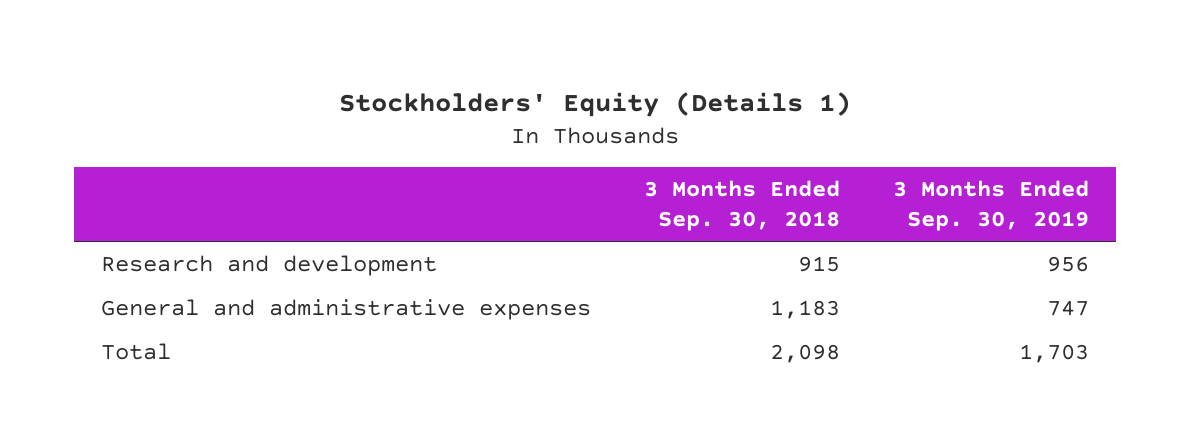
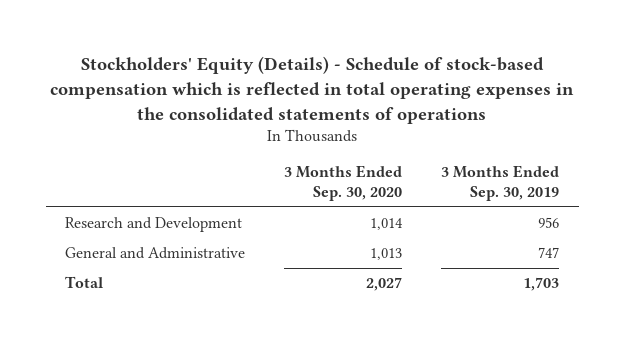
[339,92,852,118] Stockholders' Equity (Details 1) -> [50,56,575,124] Stockholders' Equity (Details) - Schedule of stock-based compensation which is reflected in total operating expenses in the consolidated statements of operations
[644,180,841,232] 3 Months Ended Sep. 30, 2018 -> none
none -> [284,165,403,202] 3 Months Ended Sep. 30, 2020
[100,255,437,277] Research and development -> [65,217,243,233] Research and Development
[100,299,591,321] General and administrative expenses -> [65,247,246,260] General and Administrative

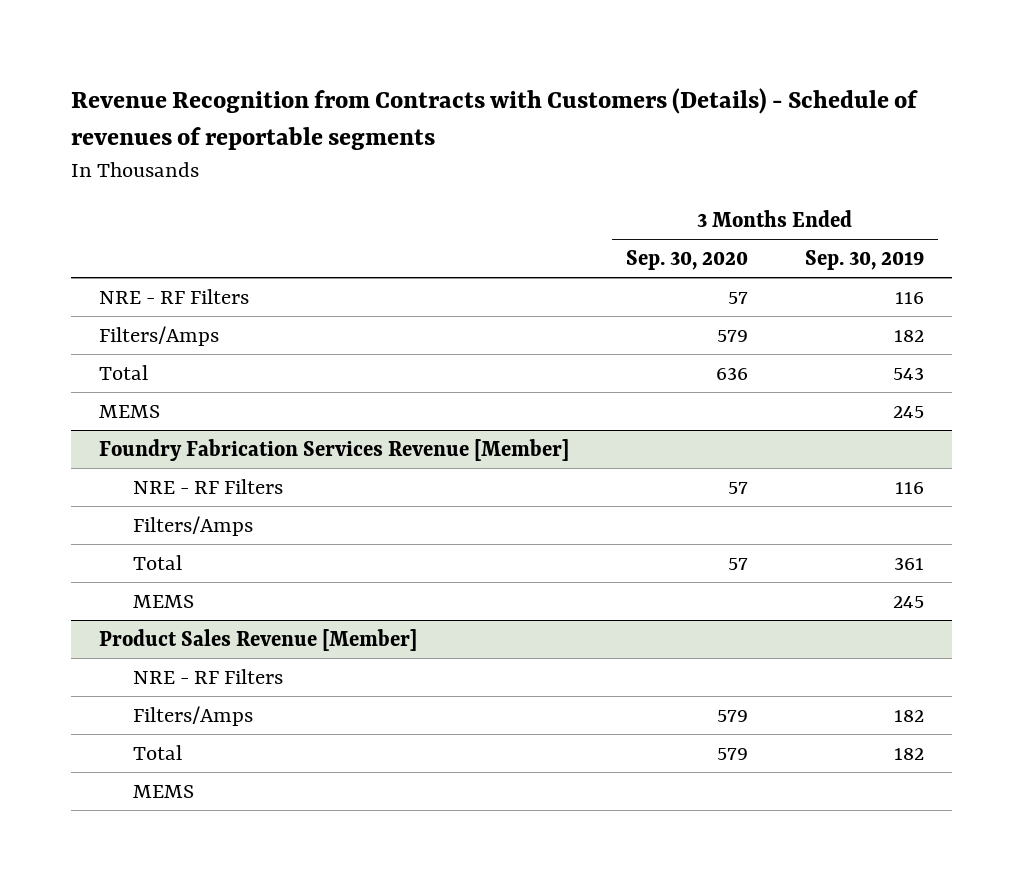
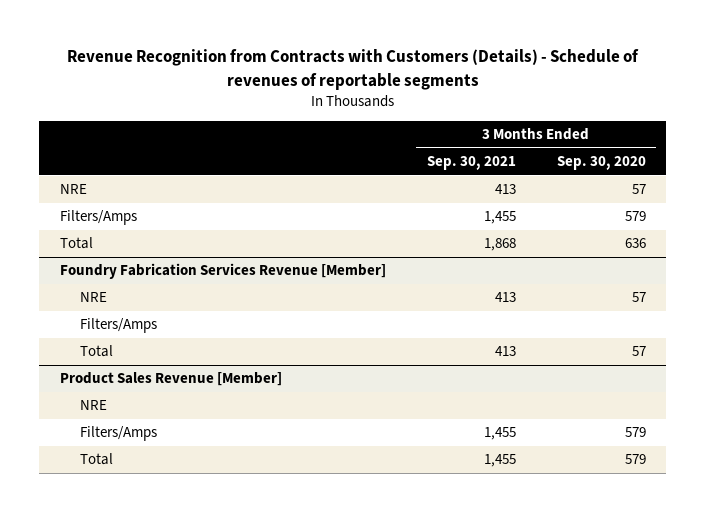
[804,249,924,270] Sep. 30, 2019 -> none
none -> [426,156,516,171] Sep. 30, 2021
[99,288,250,304] NRE - RF Filters -> [59,184,87,195] NRE
[99,404,161,418] MEMS -> none
[133,478,284,494] NRE - RF Filters -> [79,292,107,303] NRE
[133,594,195,608] MEMS -> none
[133,668,284,684] NRE - RF Filters -> [79,400,107,411] NRE
[133,784,195,798] MEMS -> none

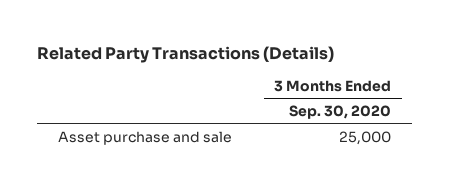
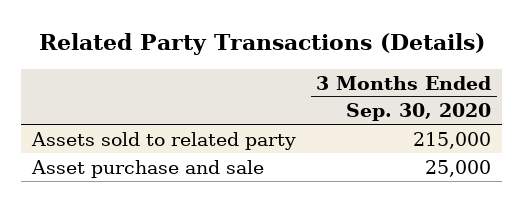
none -> [30,131,296,150] Assets sold to related party

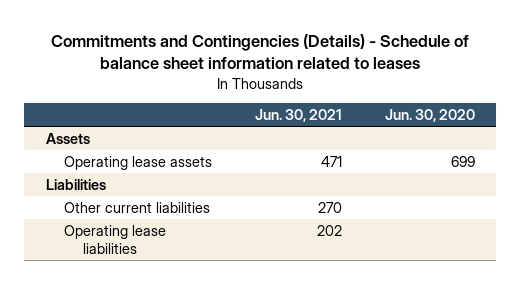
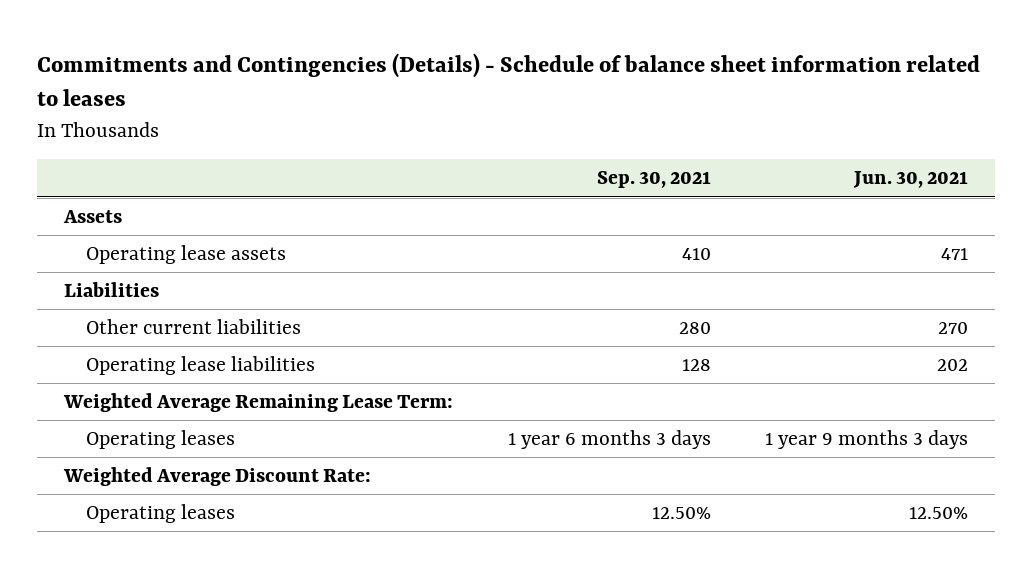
[384,108,475,122] Jun. 30, 2020 -> none
none -> [596,171,711,189] Sep. 30, 2021
none -> [62,393,453,413] Weighted Average Remaining Lease Term:
none -> [86,430,236,450] Operating leases
none -> [62,467,371,487] Weighted Average Discount Rate:
none -> [86,504,236,524] Operating leases

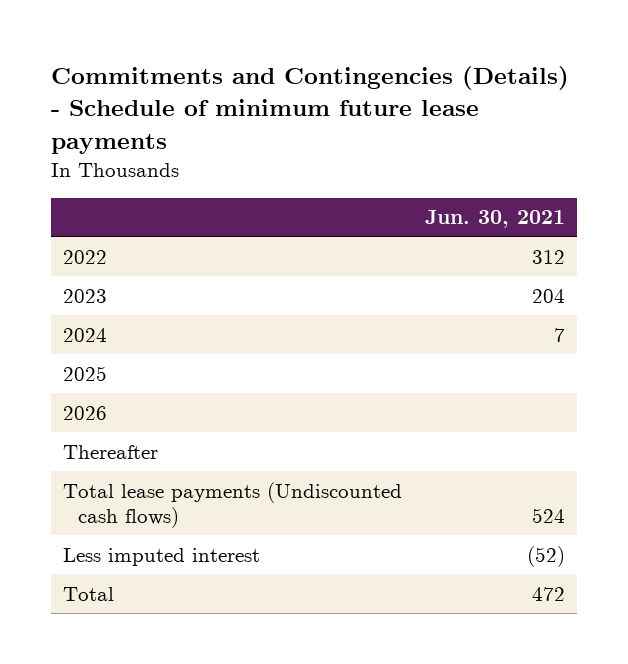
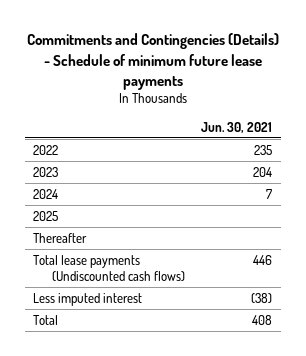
[532,249,566,264] 312 -> [254,144,273,155] 235
[62,405,107,420] 2026 -> none
[532,507,566,523] 524 -> [253,254,273,265] 446
[527,545,566,567] (52) -> [251,292,273,303] (38)
[532,586,566,601] 472 -> [252,314,273,325] 408

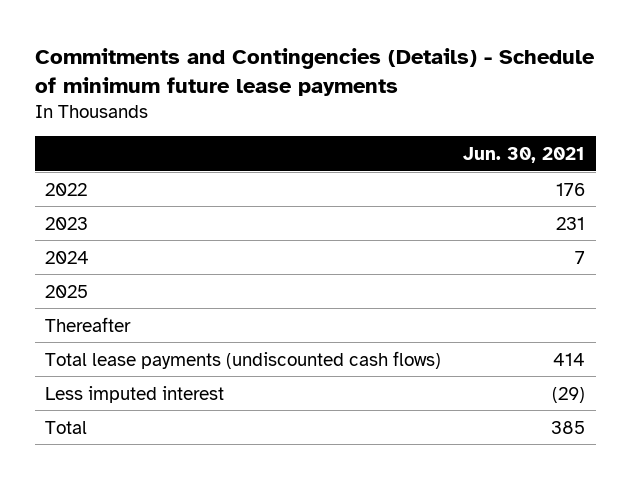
[254,144,273,155] 235 -> [556,182,586,196] 176
[253,166,273,177] 204 -> [556,216,586,230] 231
[33,254,186,282] Total lease payments (Undiscounted cash flows) -> [45,350,442,369] Total lease payments (undiscounted cash flows)
[253,254,273,265] 446 -> [553,352,586,366] 414
[251,292,273,303] (38) -> [552,386,586,403] (29)
[252,314,273,325] 408 -> [551,420,586,434] 385

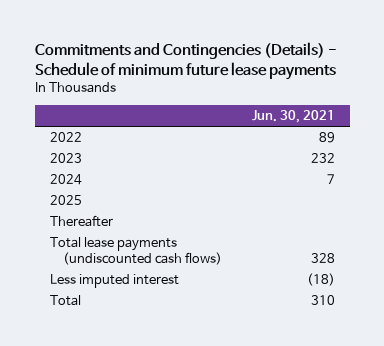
[556,182,586,196] 176 -> [318,132,335,144] 89
[556,216,586,230] 231 -> [310,153,335,164] 232
[553,352,586,366] 414 -> [310,253,335,264] 328
[552,386,586,403] (29) -> [306,273,335,287] (18)
[551,420,586,434] 385 -> [310,295,335,306] 310

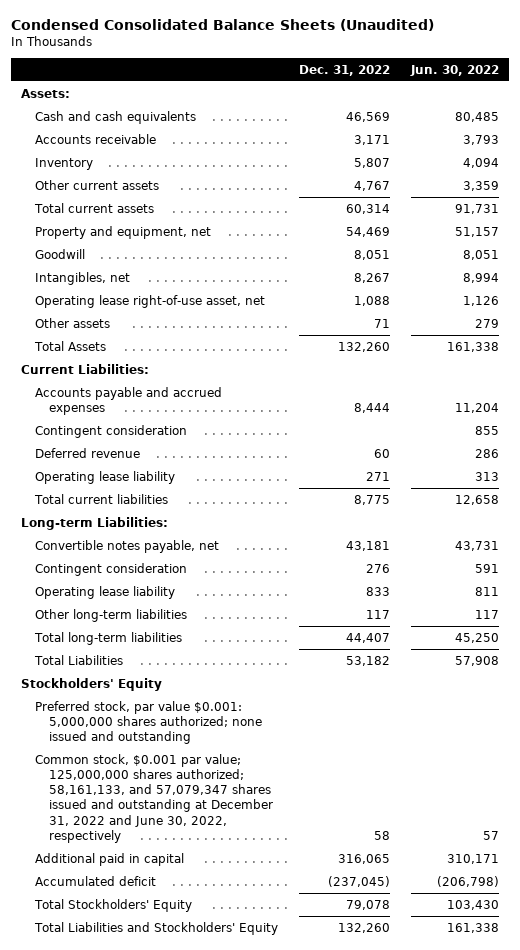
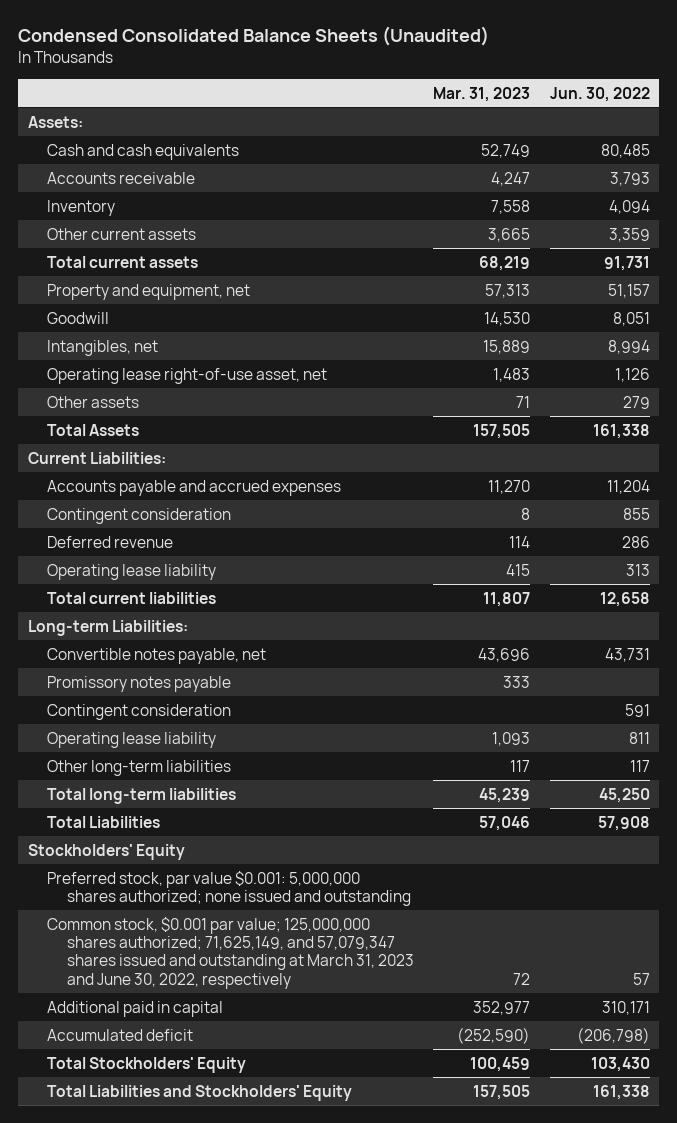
[298,64,390,76] Dec. 31, 2022 -> none
none -> [433,86,531,102] Mar. 31, 2023
none -> [47,675,232,692] Promissory notes payable
[34,753,273,843] Common stock, $0.001 par value; 125,000,000 shares authorized; 58,161,133, and 57,079,347 shares issued and outstanding at December 31, 2022 and June 30, 2022, respectively -> [47,916,414,989] Common stock, $0.001 par value; 125,000,000 shares authorized; 71,625,149, and 57,079,347 shares issued and outstanding at March 31, 2023 and June 30, 2022, respectively

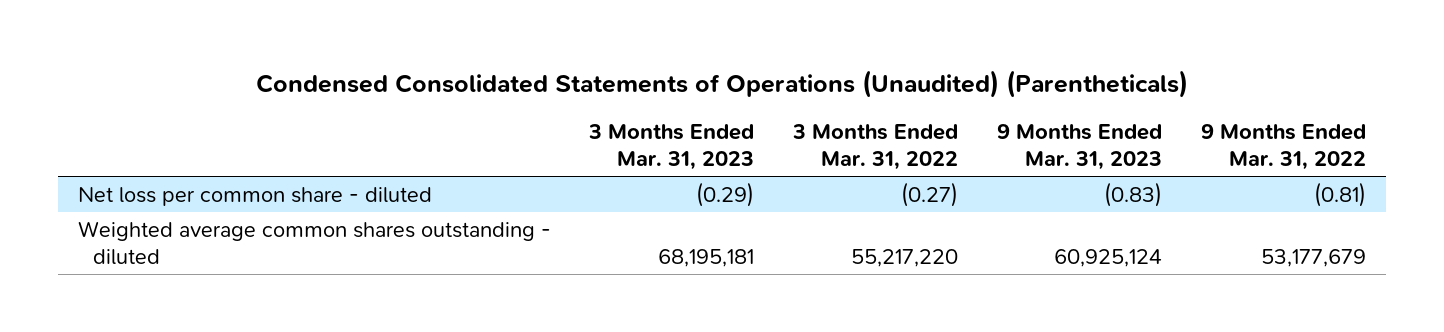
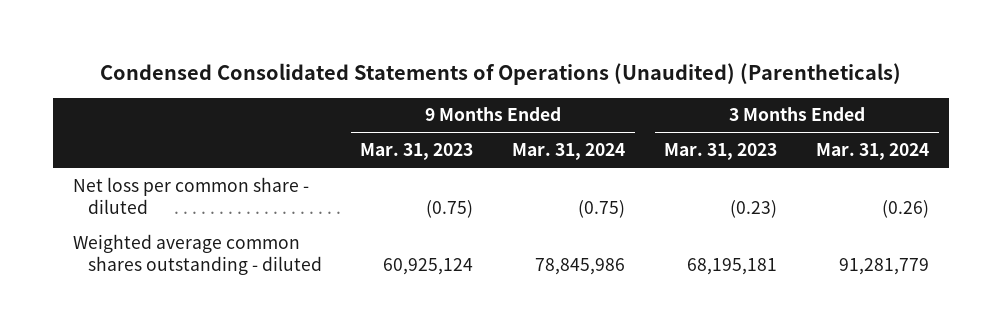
[792,124,959,171] 3 Months Ended Mar. 31, 2022 -> none
[1201,124,1367,171] 9 Months Ended Mar. 31, 2022 -> none
none -> [512,143,626,161] Mar. 31, 2024
none -> [816,143,930,161] Mar. 31, 2024
[696,182,755,208] (0.29) -> [730,200,778,219] (0.23)
[1104,182,1163,208] (0.83) -> [426,200,474,219] (0.75)

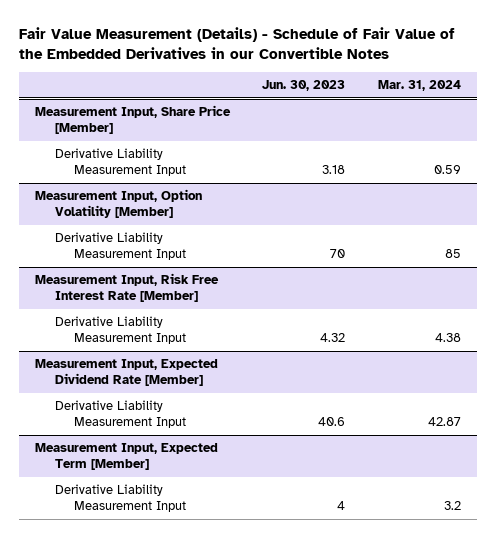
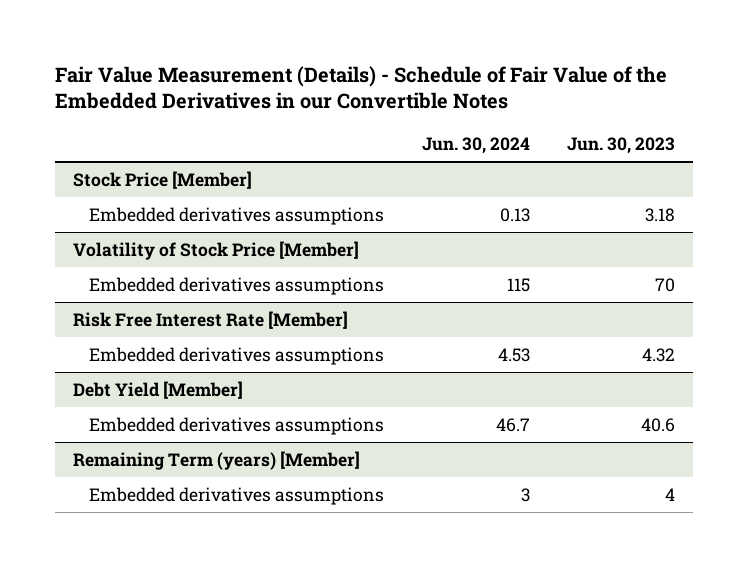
[377,80,461,92] Mar. 31, 2024 -> none
none -> [421,136,530,154] Jun. 30, 2024
[34,359,218,387] Measurement Input, Expected Dividend Rate [Member] -> none
[34,105,231,135] Measurement Input, Share Price [Member] -> [73,170,253,189] Stock Price [Member]
[54,148,187,177] Derivative Liability Measurement Input -> [89,206,385,225] Embedded derivatives assumptions
[34,189,202,219] Measurement Input, Option Volatility [Member] -> [73,240,360,260] Volatility of Stock Price [Member]
[54,232,187,261] Derivative Liability Measurement Input -> [89,276,385,295] Embedded derivatives assumptions
[34,273,219,303] Measurement Input, Risk Free Interest Rate [Member] -> [73,310,349,329] Risk Free Interest Rate [Member]
[54,316,187,345] Derivative Liability Measurement Input -> [89,346,385,365] Embedded derivatives assumptions
none -> [73,380,244,399] Debt Yield [Member]
[54,400,187,429] Derivative Liability Measurement Input -> [89,416,385,435] Embedded derivatives assumptions
[34,443,218,471] Measurement Input, Expected Term [Member] -> [73,450,361,470] Remaining Term (years) [Member]
[54,484,187,513] Derivative Liability Measurement Input -> [89,486,385,505] Embedded derivatives assumptions

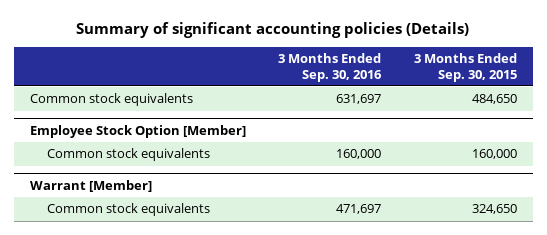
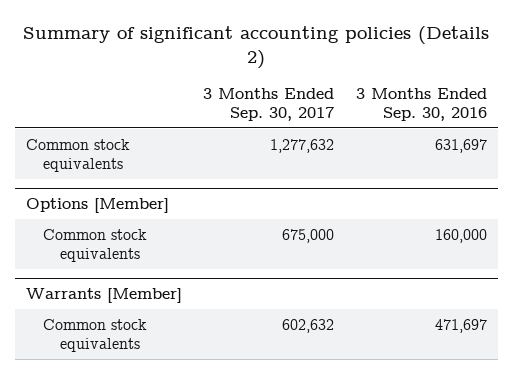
[76,21,470,38] Summary of significant accounting policies (Details) -> [23,25,490,69] Summary of significant accounting policies (Details 2)
[413,53,517,82] 3 Months Ended Sep. 30, 2015 -> none
none -> [203,87,335,121] 3 Months Ended Sep. 30, 2017
[29,125,246,139] Employee Stock Option [Member] -> [25,198,169,214] Options [Member]
[29,180,152,193] Warrant [Member] -> [25,288,182,304] Warrants [Member]

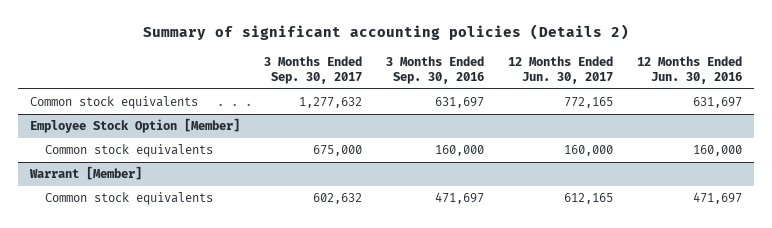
none -> [507,55,613,84] 12 Months Ended Jun. 30, 2017
none -> [636,55,742,84] 12 Months Ended Jun. 30, 2016
[25,198,169,214] Options [Member] -> [30,118,241,134] Employee Stock Option [Member]
[25,288,182,304] Warrants [Member] -> [29,166,143,181] Warrant [Member]

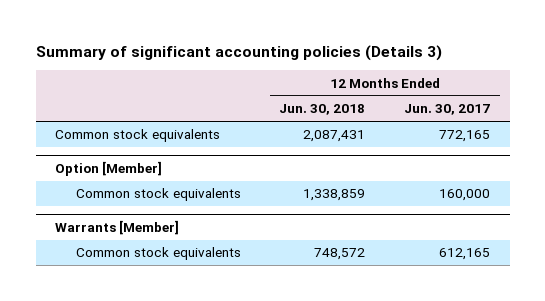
[142,24,629,41] Summary of significant accounting policies (Details 2) -> [35,44,442,61] Summary of significant accounting policies (Details 3)
[264,55,363,84] 3 Months Ended Sep. 30, 2017 -> none
[385,55,484,84] 3 Months Ended Sep. 30, 2016 -> none
[636,55,742,84] 12 Months Ended Jun. 30, 2016 -> none
none -> [279,104,366,116] Jun. 30, 2018
[30,118,241,134] Employee Stock Option [Member] -> [55,160,163,176] Option [Member]
[29,166,143,181] Warrant [Member] -> [55,219,180,235] Warrants [Member]

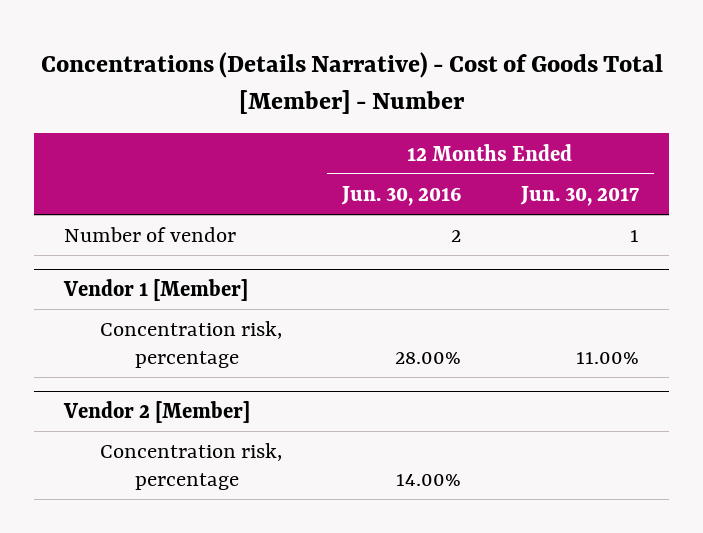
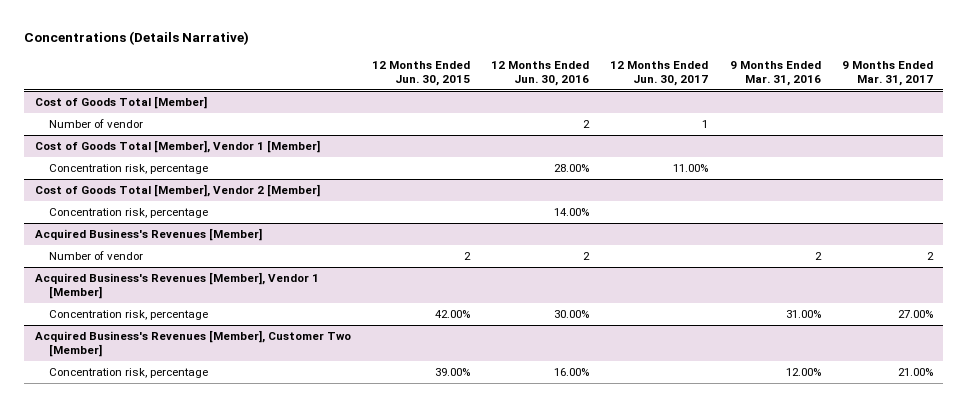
[40,51,663,115] Concentrations (Details Narrative) - Cost of Goods Total [Member] - Number -> [24,31,250,46] Concentrations (Details Narrative)
none -> [372,60,471,86] 12 Months Ended Jun. 30, 2015
none -> [729,60,821,86] 9 Months Ended Mar. 31, 2016
none -> [841,60,933,86] 9 Months Ended Mar. 31, 2017
none -> [34,96,207,110] Cost of Goods Total [Member]
[63,279,249,302] Vendor 1 [Member] -> none
none -> [34,140,320,154] Cost of Goods Total [Member], Vendor 1 [Member]
[63,401,251,424] Vendor 2 [Member] -> none
none -> [34,184,320,198] Cost of Goods Total [Member], Vendor 2 [Member]
none -> [34,228,262,242] Acquired Business's Revenues [Member]
none -> [49,251,144,261] Number of vendor
none -> [34,272,319,300] Acquired Business's Revenues [Member], Vendor 1 [Member]
none -> [49,310,209,321] Concentration risk, percentage
none -> [34,330,351,358] Acquired Business's Revenues [Member], Customer Two [Member]
none -> [49,368,209,379] Concentration risk, percentage

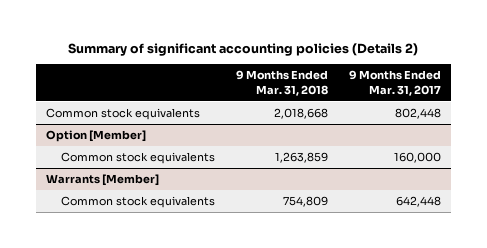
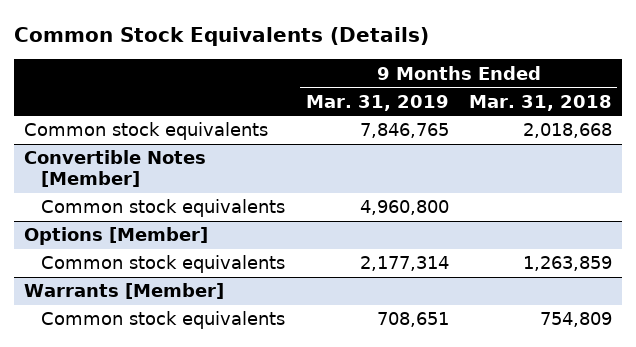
[68,43,419,57] Summary of significant accounting policies (Details 2) -> [14,26,430,46] Common Stock Equivalents (Details)
[348,70,441,96] 9 Months Ended Mar. 31, 2017 -> none
none -> [305,94,449,111] Mar. 31, 2019
none -> [24,150,207,187] Convertible Notes [Member]
none -> [41,199,286,218] Common stock equivalents
[46,130,147,143] Option [Member] -> [24,227,209,246] Options [Member]

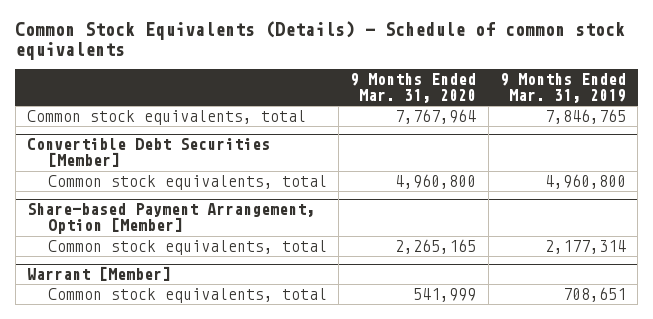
[14,26,430,46] Common Stock Equivalents (Details) -> [15,20,626,60] Common Stock Equivalents (Details) - Schedule of common stock equivalents
[468,94,612,111] Mar. 31, 2018 -> none
none -> [350,72,477,103] 9 Months Ended Mar. 31, 2020
[24,122,269,141] Common stock equivalents -> [27,110,307,126] Common stock equivalents, total
[24,150,207,187] Convertible Notes [Member] -> [27,138,271,168] Convertible Debt Securities [Member]
[41,199,286,218] Common stock equivalents -> [47,175,327,191] Common stock equivalents, total
[24,227,209,246] Options [Member] -> [27,203,316,235] Share-based Payment Arrangement, Option [Member]
[41,255,286,274] Common stock equivalents -> [47,240,327,256] Common stock equivalents, total
[24,283,225,300] Warrants [Member] -> [27,266,172,282] Warrant [Member]
[41,311,286,330] Common stock equivalents -> [47,288,327,304] Common stock equivalents, total

